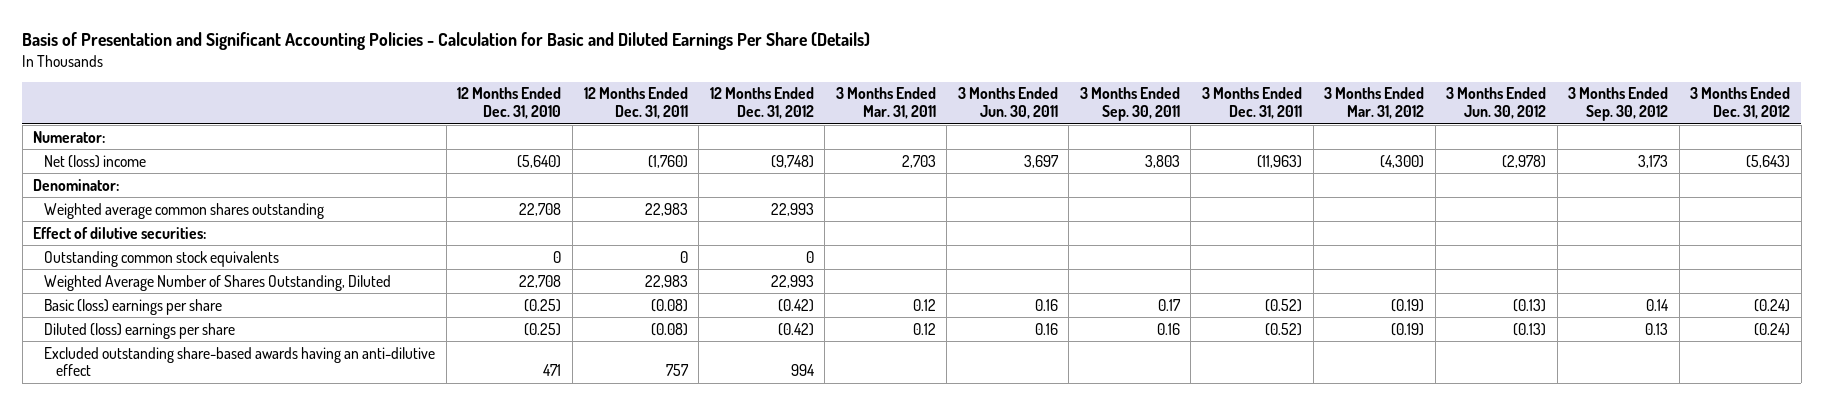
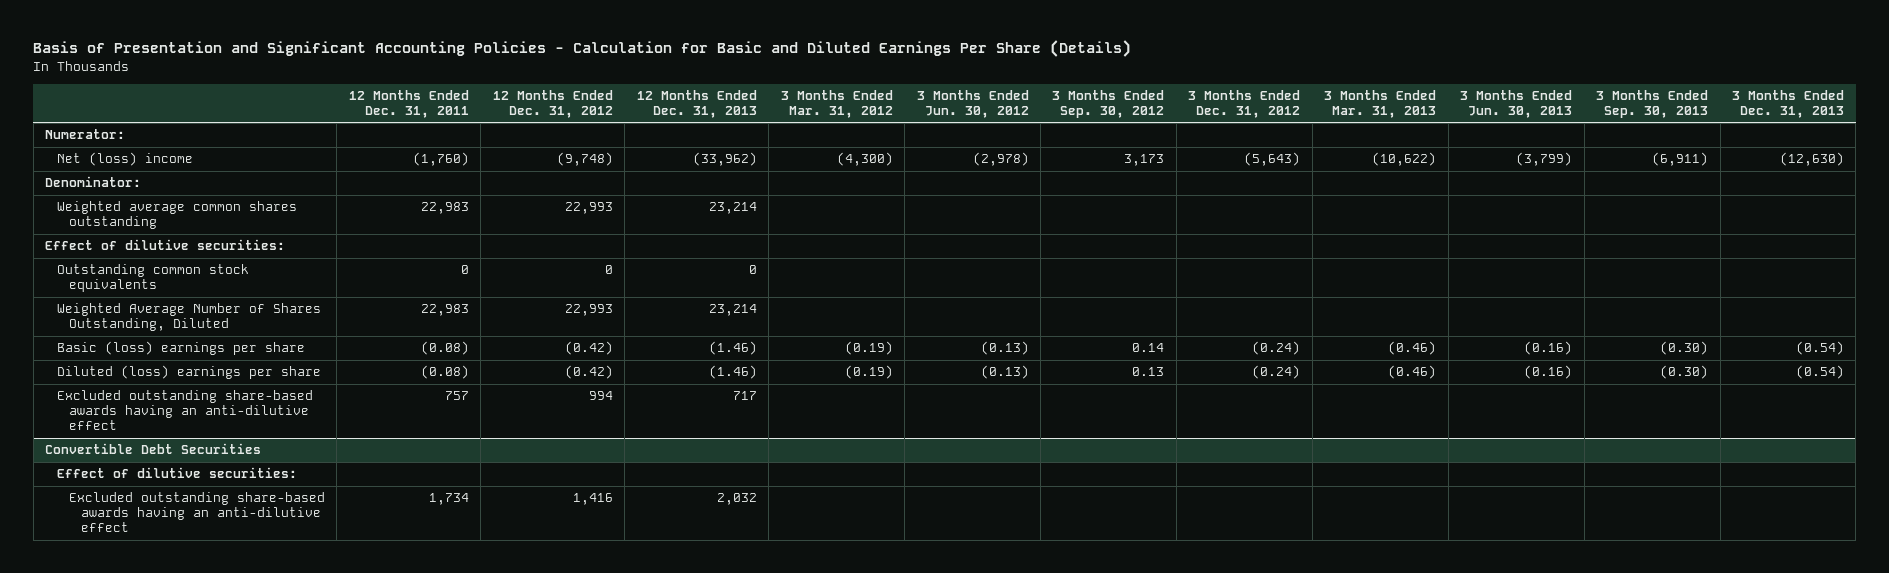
[457,87,562,120] 12 Months Ended Dec. 31, 2010 -> none
[835,87,936,120] 3 Months Ended Mar. 31, 2011 -> none
[957,87,1058,120] 3 Months Ended Jun. 30, 2011 -> none
[1079,87,1180,122] 3 Months Ended Sep. 30, 2011 -> none
[1202,87,1303,120] 3 Months Ended Dec. 31, 2011 -> none
none -> [636,90,757,118] 12 Months Ended Dec. 31, 2013
none -> [1324,90,1437,118] 3 Months Ended Mar. 31, 2013
none -> [1460,90,1573,118] 3 Months Ended Jun. 30, 2013
none -> [1596,90,1709,118] 3 Months Ended Sep. 30, 2013
none -> [1732,90,1845,118] 3 Months Ended Dec. 31, 2013
none -> [45,443,262,455] Convertible Debt Securities
none -> [57,467,298,479] Effect of dilutive securities:
none -> [68,492,325,533] Excluded outstanding share-based awards having an anti-dilutive effect

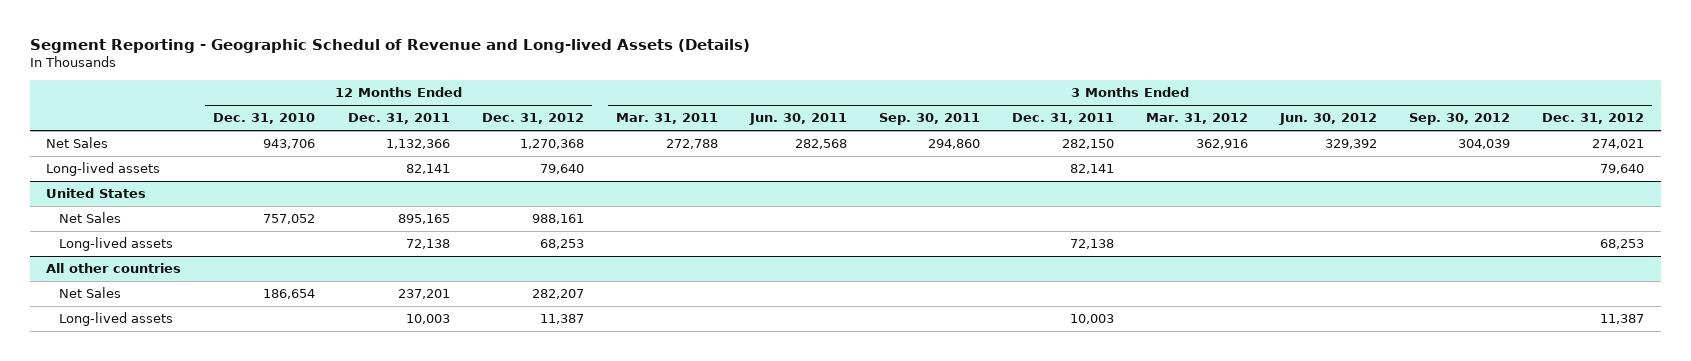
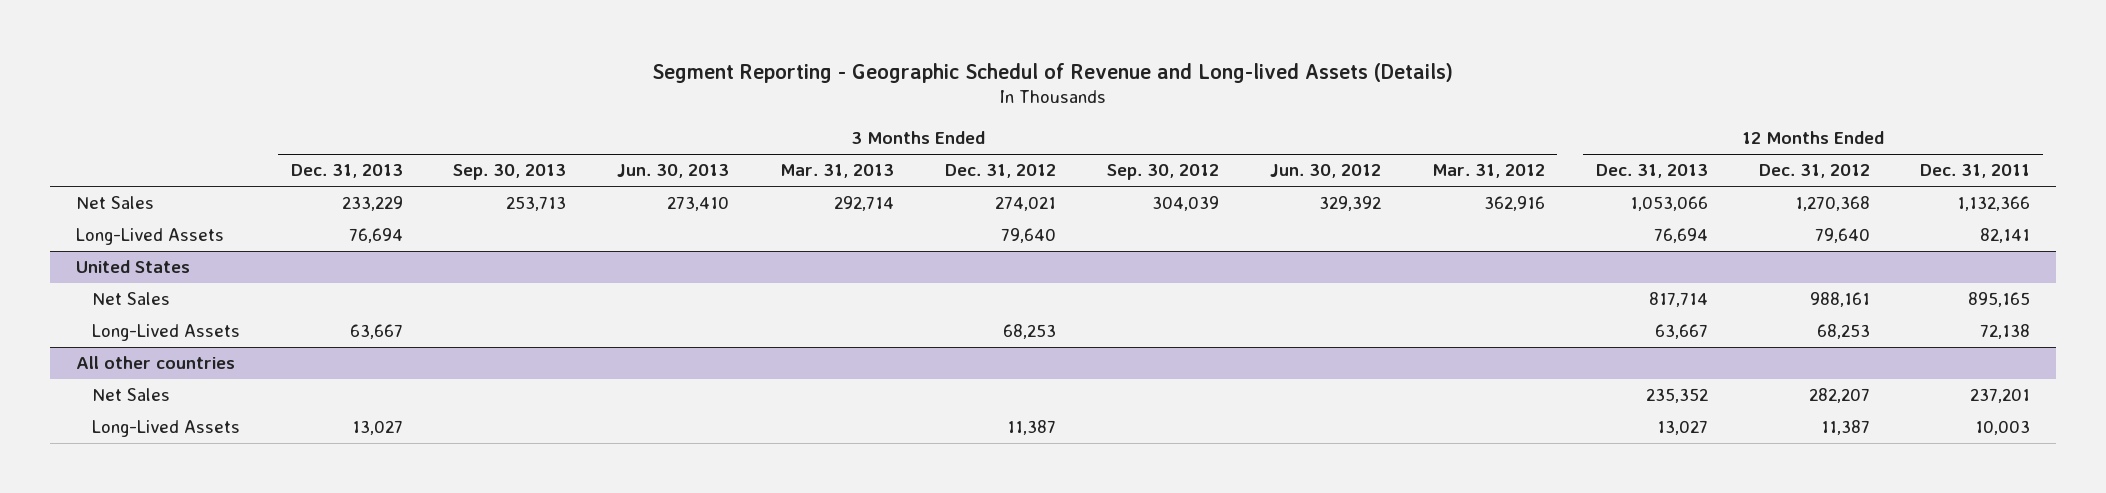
[213,113,316,125] Dec. 31, 2010 -> none
[615,113,718,125] Mar. 31, 2011 -> none
[748,113,847,126] Jun. 30, 2011 -> none
[878,113,980,126] Sep. 30, 2011 -> none
[1012,113,1115,125] Dec. 31, 2011 -> none
none -> [290,164,403,179] Dec. 31, 2013
none -> [453,164,567,181] Sep. 30, 2013
none -> [617,164,730,179] Jun. 30, 2013
none -> [780,164,895,179] Mar. 31, 2013
none -> [1595,164,1708,179] Dec. 31, 2013
[46,162,161,177] Long-lived assets -> [75,228,224,246] Long-Lived Assets
[59,237,174,252] Long-lived assets -> [91,324,240,342] Long-Lived Assets
[59,312,174,327] Long-lived assets -> [91,420,240,438] Long-Lived Assets

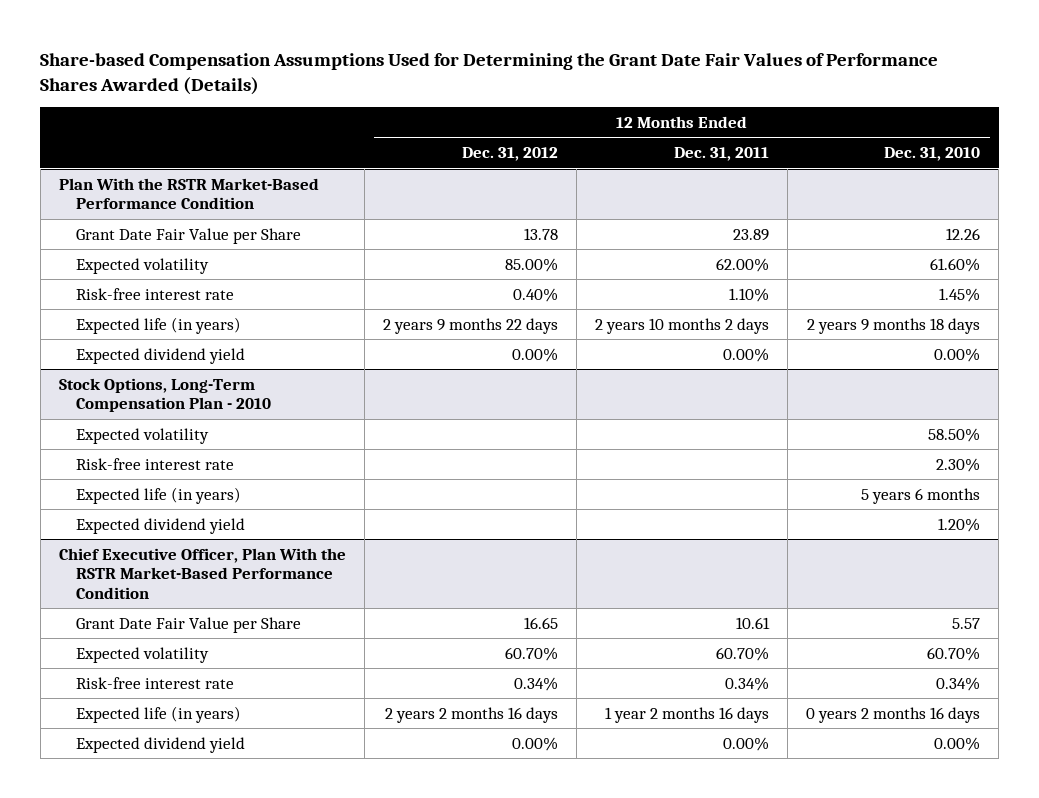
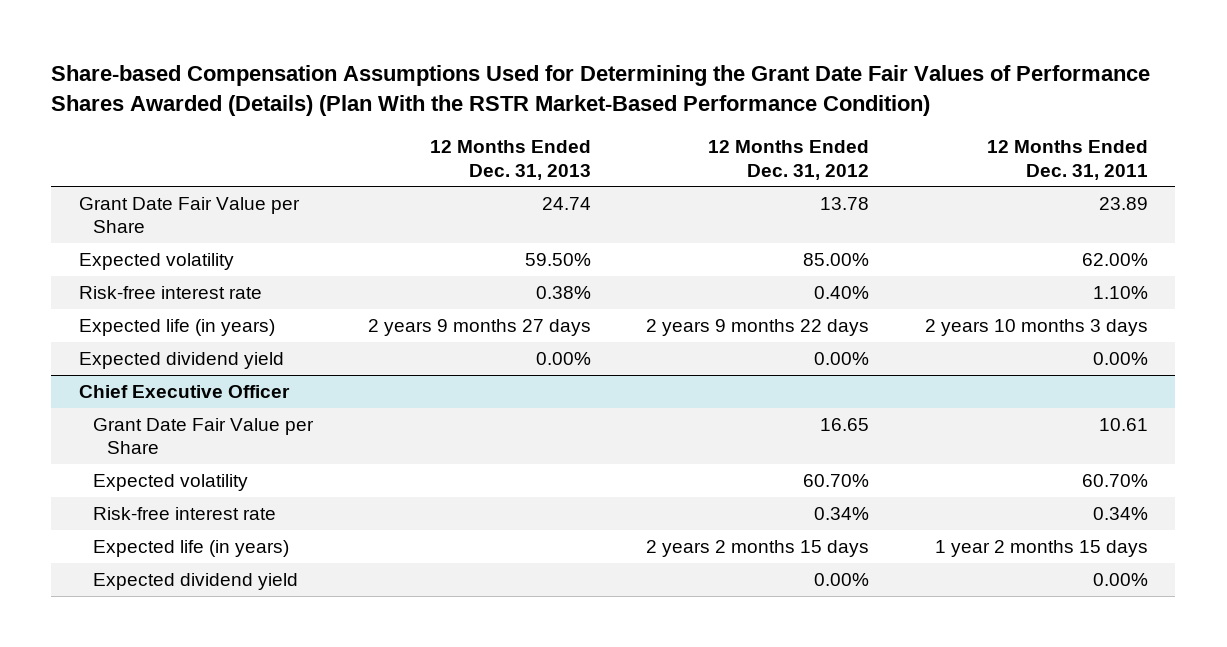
[40,52,939,95] Share-based Compensation Assumptions Used for Determining the Grant Date Fair Values of Performance Shares Awarded (Details) -> [51,65,1151,117] Share-based Compensation Assumptions Used for Determining the Grant Date Fair Values of Performance Shares Awarded (Details) (Plan With the RSTR Market-Based Performance Condition)
[884,146,981,161] Dec. 31, 2010 -> none
none -> [430,140,592,180] 12 Months Ended Dec. 31, 2013
[58,177,319,210] Plan With the RSTR Market-Based Performance Condition -> none
[595,317,770,334] 2 years 10 months 2 days -> [924,319,1148,337] 2 years 10 months 3 days
[58,377,271,413] Stock Options, Long-Term Compensation Plan - 2010 -> none
[75,427,209,444] Expected volatility -> none
[75,457,234,470] Risk-free interest rate -> none
[75,486,241,504] Expected life (in years) -> none
[75,517,245,534] Expected dividend yield -> none
[58,547,346,599] Chief Executive Officer, Plan With the RSTR Market-Based Performance Condition -> none
none -> [79,385,291,399] Chief Executive Officer
[385,706,559,723] 2 years 2 months 16 days -> [646,540,870,558] 2 years 2 months 15 days
[605,706,770,723] 1 year 2 months 16 days -> [934,540,1148,558] 1 year 2 months 15 days

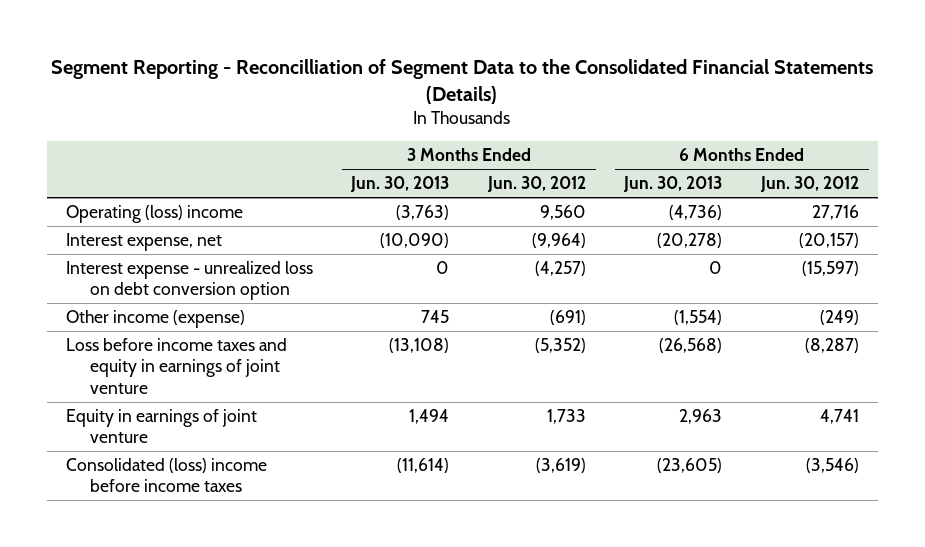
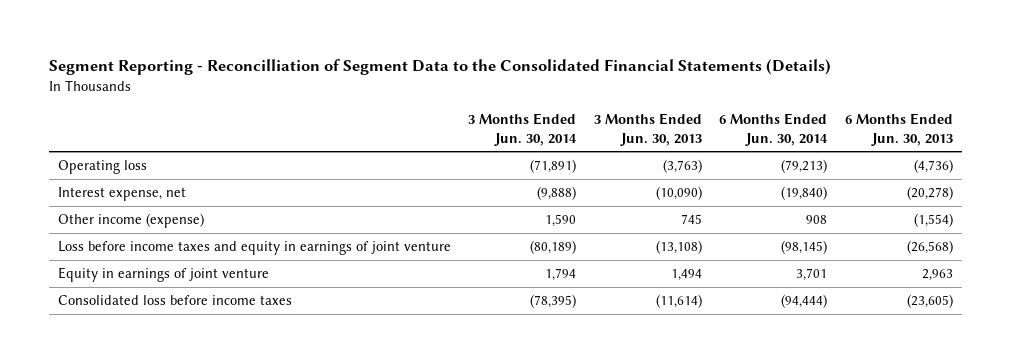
[486,176,586,193] Jun. 30, 2012 -> none
[759,176,859,193] Jun. 30, 2012 -> none
none -> [468,112,578,146] 3 Months Ended Jun. 30, 2014
none -> [719,112,829,146] 6 Months Ended Jun. 30, 2014
[66,205,244,224] Operating (loss) income -> [57,160,147,175] Operating loss
[66,261,314,301] Interest expense - unrealized loss on debt conversion option -> none
[66,458,268,493] Consolidated (loss) income before income taxes -> [57,295,292,306] Consolidated loss before income taxes

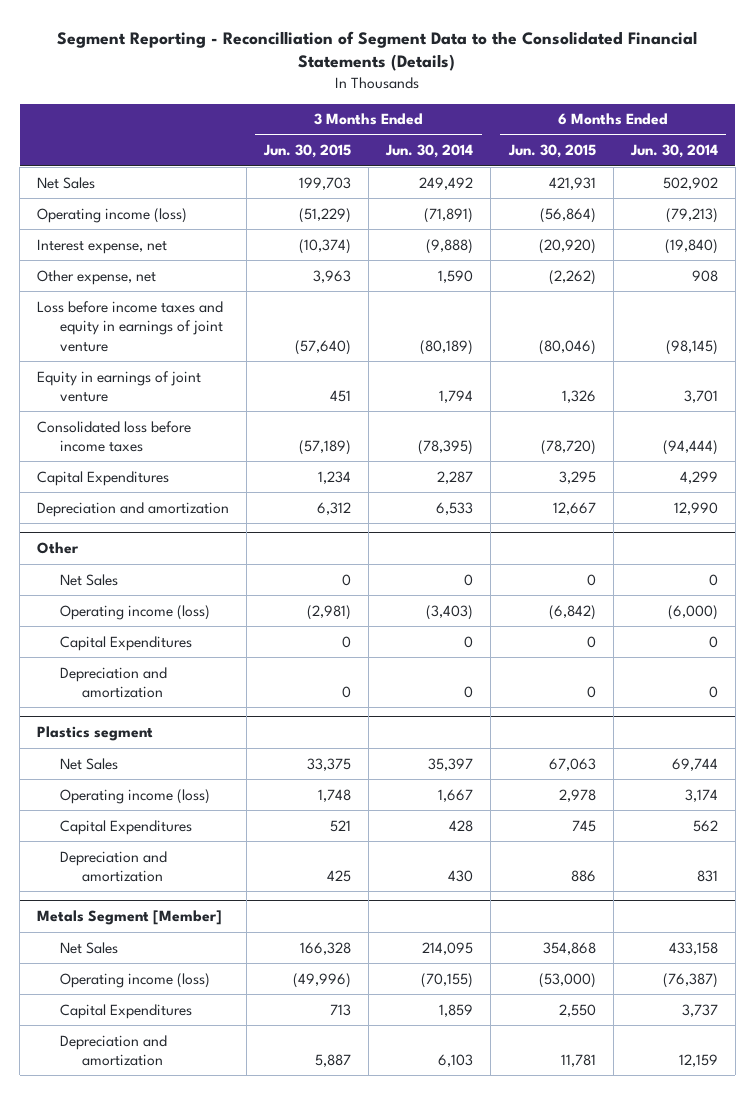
[593,112,702,146] 3 Months Ended Jun. 30, 2013 -> none
[845,112,954,146] 6 Months Ended Jun. 30, 2013 -> none
none -> [263,144,352,159] Jun. 30, 2015
none -> [507,144,596,159] Jun. 30, 2015
none -> [37,176,96,189] Net Sales
[57,160,147,175] Operating loss -> [37,207,188,223] Operating income (loss)
[57,213,204,229] Other income (expense) -> [37,269,157,285] Other expense, net
none -> [37,470,170,486] Capital Expenditures
none -> [37,501,230,517] Depreciation and amortization
none -> [37,542,80,555] Other
none -> [59,573,118,586] Net Sales
none -> [59,604,210,620] Operating income (loss)
none -> [59,635,192,651] Capital Expenditures
none -> [59,666,167,699] Depreciation and amortization
none -> [37,726,154,742] Plastics segment
none -> [59,757,118,770] Net Sales
none -> [59,788,210,804] Operating income (loss)
none -> [59,819,192,835] Capital Expenditures
none -> [59,850,167,883] Depreciation and amortization
none -> [37,910,223,926] Metals Segment [Member]
none -> [59,941,118,954] Net Sales
none -> [59,972,210,988] Operating income (loss)
none -> [59,1003,192,1019] Capital Expenditures
none -> [59,1034,167,1067] Depreciation and amortization

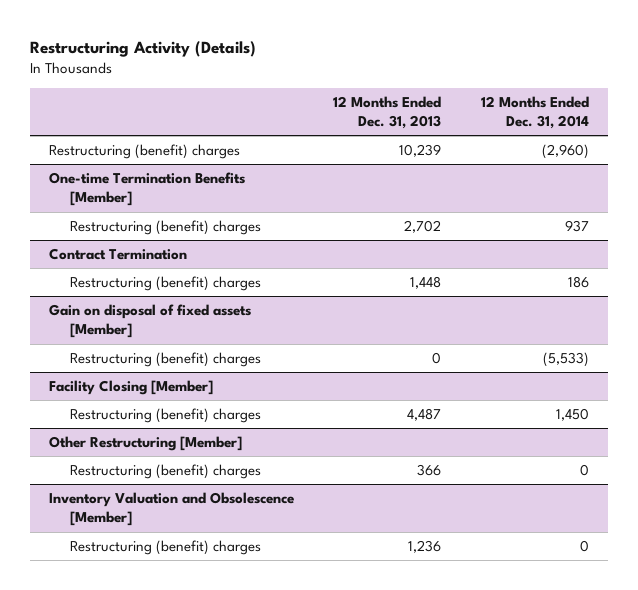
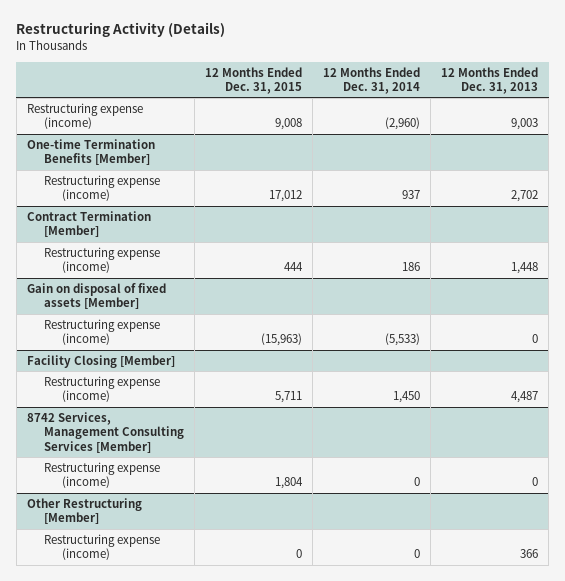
none -> [205,66,303,94] 12 Months Ended Dec. 31, 2015
[49,144,241,160] Restructuring (benefit) charges -> [26,102,143,130] Restructuring expense (income)
[399,144,442,158] 10,239 -> [511,118,539,131] 9,003
[70,220,262,236] Restructuring (benefit) charges -> [44,174,161,202] Restructuring expense (income)
[49,248,188,261] Contract Termination -> [26,210,151,238] Contract Termination [Member]
[70,276,262,292] Restructuring (benefit) charges -> [44,246,161,274] Restructuring expense (income)
[70,352,262,368] Restructuring (benefit) charges -> [44,318,161,346] Restructuring expense (income)
[70,408,262,424] Restructuring (benefit) charges -> [44,375,161,403] Restructuring expense (income)
none -> [26,411,185,453] 8742 Services, Management Consulting Services [Member]
none -> [44,461,161,489] Restructuring expense (income)
[49,492,295,527] Inventory Valuation and Obsolescence [Member] -> none
[70,540,262,556] Restructuring (benefit) charges -> none
[70,464,262,480] Restructuring (benefit) charges -> [44,533,161,561] Restructuring expense (income)

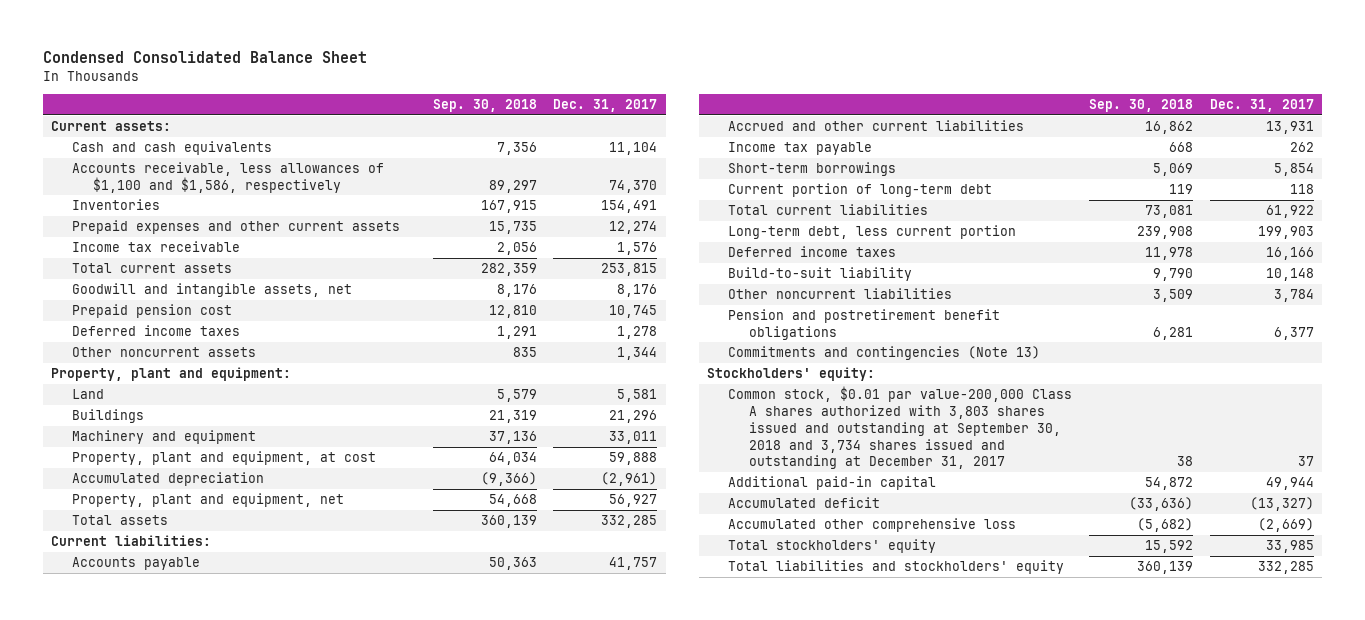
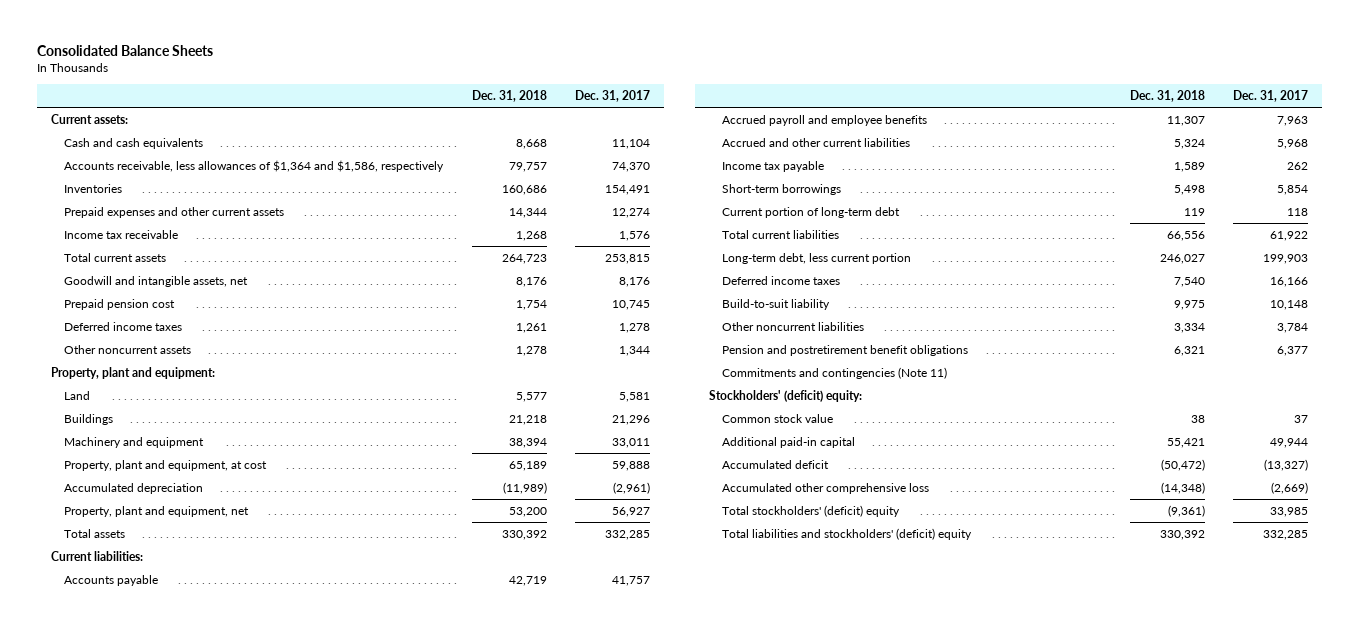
[42,51,367,64] Condensed Consolidated Balance Sheet -> [36,44,213,56] Consolidated Balance Sheets
[432,99,537,113] Sep. 30, 2018 -> none
none -> [471,90,547,103] Dec. 31, 2018
[71,162,384,193] Accounts receivable, less allowances of $1,100 and $1,586, respectively -> [64,159,445,172] Accounts receivable, less allowances of $1,364 and $1,586, respectively
none -> [722,114,928,126] Accrued payroll and employee benefits
[1265,121,1314,135] 13,931 -> [1277,138,1309,149] 5,968
[728,346,1041,361] Commitments and contingencies (Note 13) -> [722,366,948,379] Commitments and contingencies (Note 11)
[707,367,876,382] Stockholders' equity: -> [709,389,863,402] Stockholders' (deficit) equity:
[728,386,1073,470] Common stock, $0.01 par value-200,000 Class A shares authorized with 3,803 shares issued and outstanding at September 30, 2018 and 3,734 shares issued and outstanding at December 31, 2017 -> [722,413,834,423] Common stock value
[728,539,937,554] Total stockholders' equity -> [722,504,901,517] Total stockholders' (deficit) equity
[728,560,1065,575] Total liabilities and stockholders' equity -> [722,527,973,540] Total liabilities and stockholders' (deficit) equity

